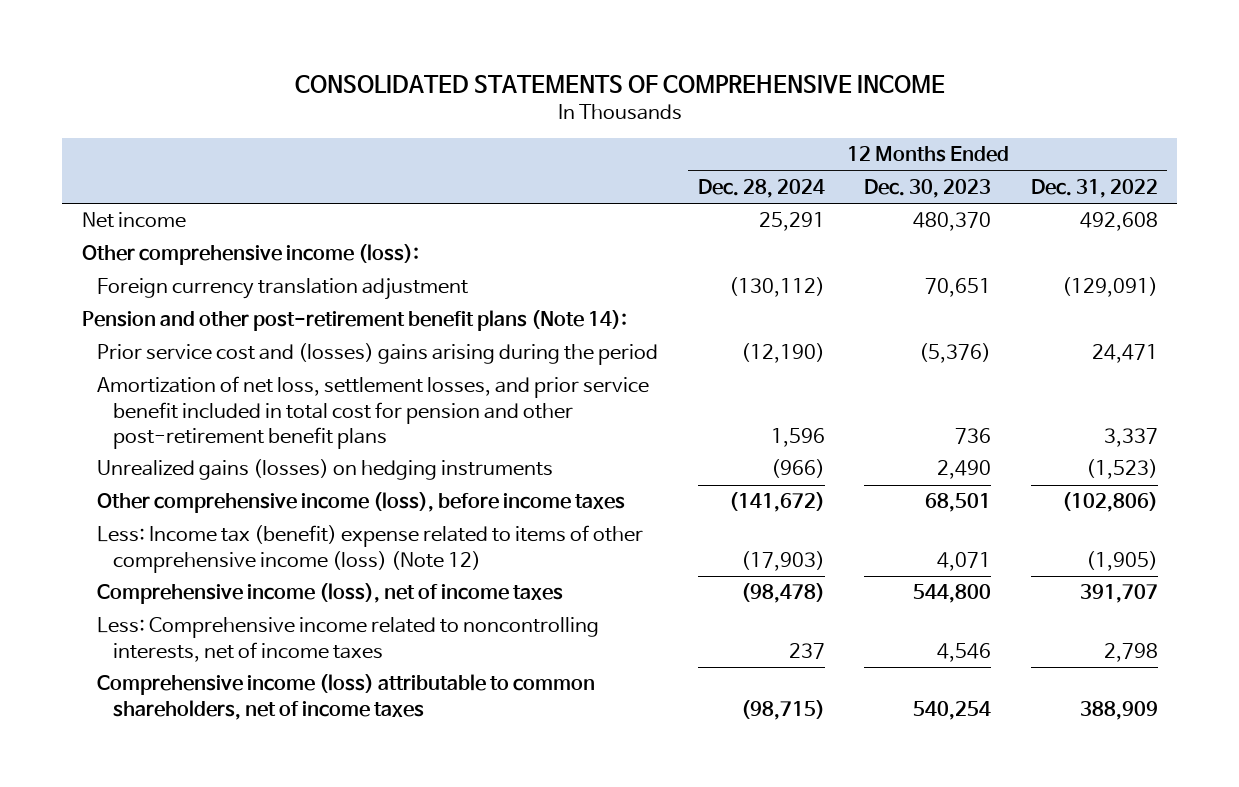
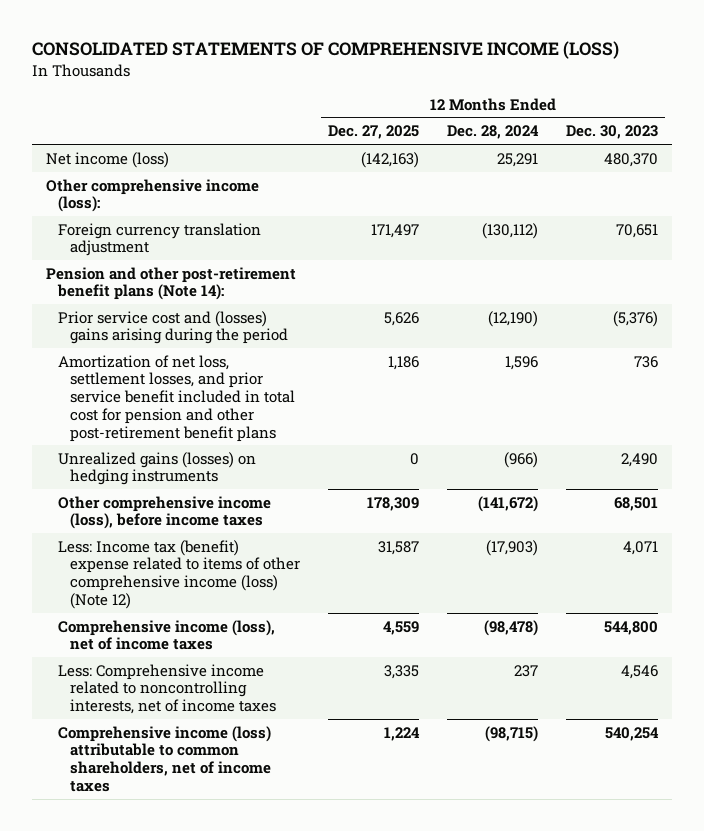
[294,75,945,95] CONSOLIDATED STATEMENTS OF COMPREHENSIVE INCOME -> [31,41,619,60] CONSOLIDATED STATEMENTS OF COMPREHENSIVE INCOME (LOSS)
[1030,178,1158,198] Dec. 31, 2022 -> none
none -> [328,125,420,140] Dec. 27, 2025
[81,212,186,229] Net income -> [45,151,169,168] Net income (loss)

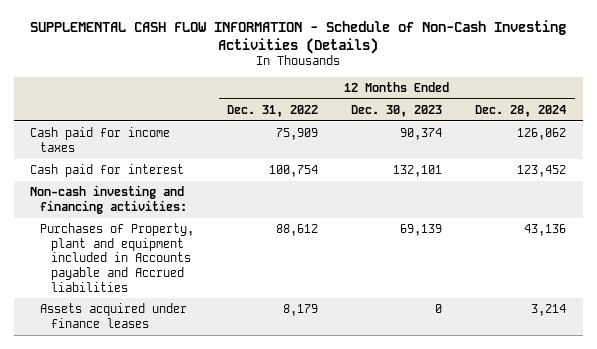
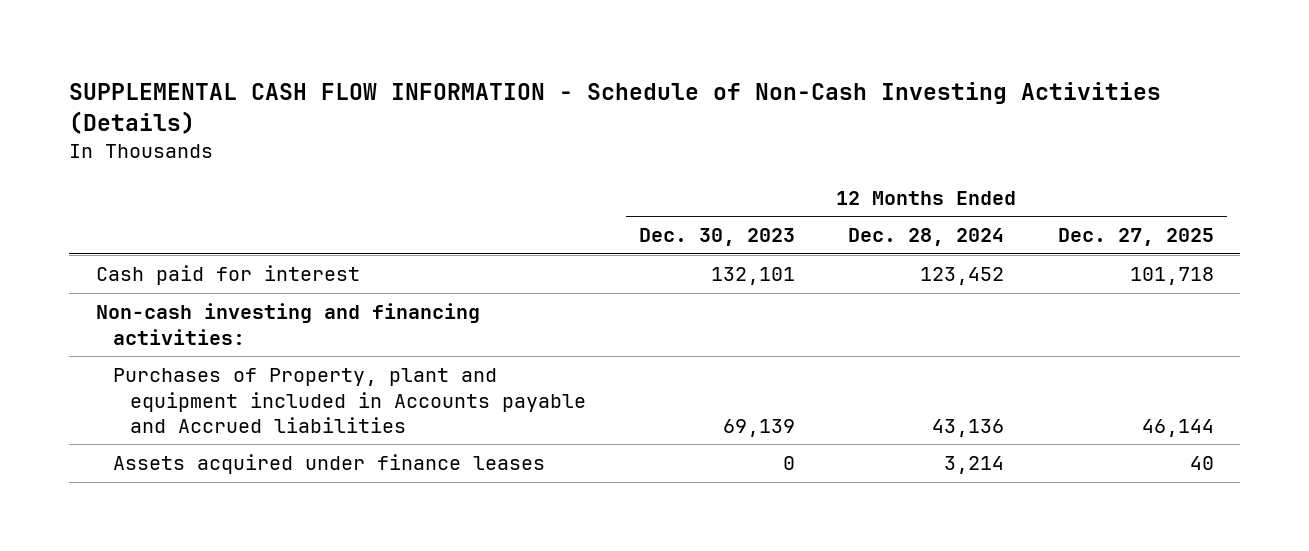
[227,104,319,117] Dec. 31, 2022 -> none
none -> [1057,228,1214,247] Dec. 27, 2025
[30,127,171,152] Cash paid for income taxes -> none

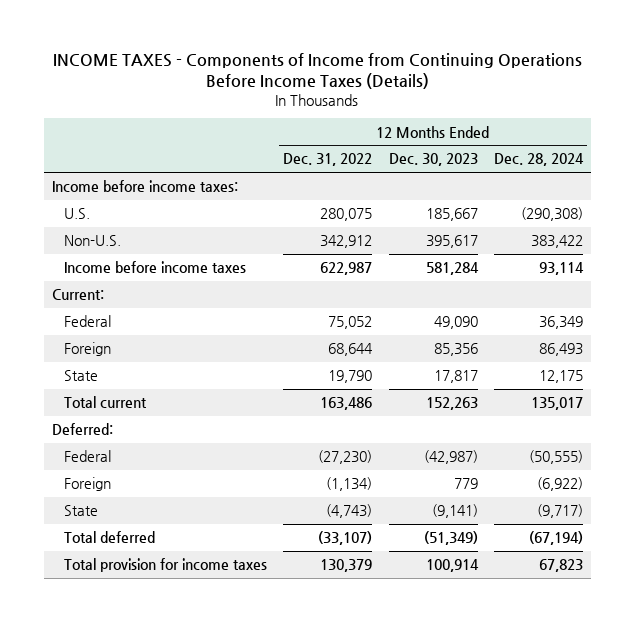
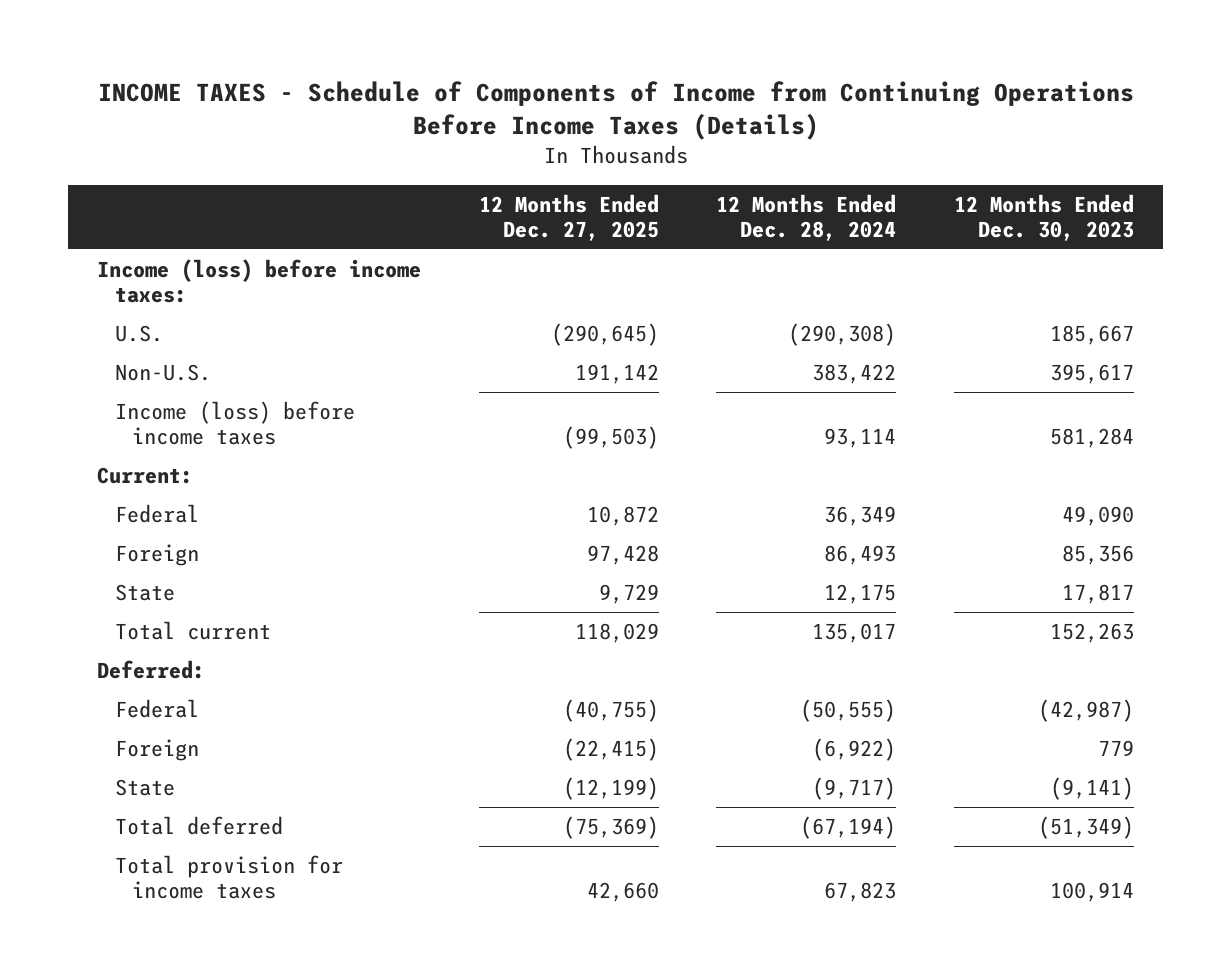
[53,53,583,90] INCOME TAXES - Components of Income from Continuing Operations Before Income Taxes (Details) -> [97,81,1134,141] INCOME TAXES - Schedule of Components of Income from Continuing Operations Before Income Taxes (Details)
[283,153,373,167] Dec. 31, 2022 -> none
none -> [478,193,659,241] 12 Months Ended Dec. 27, 2025
[52,180,239,193] Income before income taxes: -> [96,259,421,303] Income (loss) before income taxes:
[64,261,247,274] Income before income taxes -> [114,401,355,445] Income (loss) before income taxes

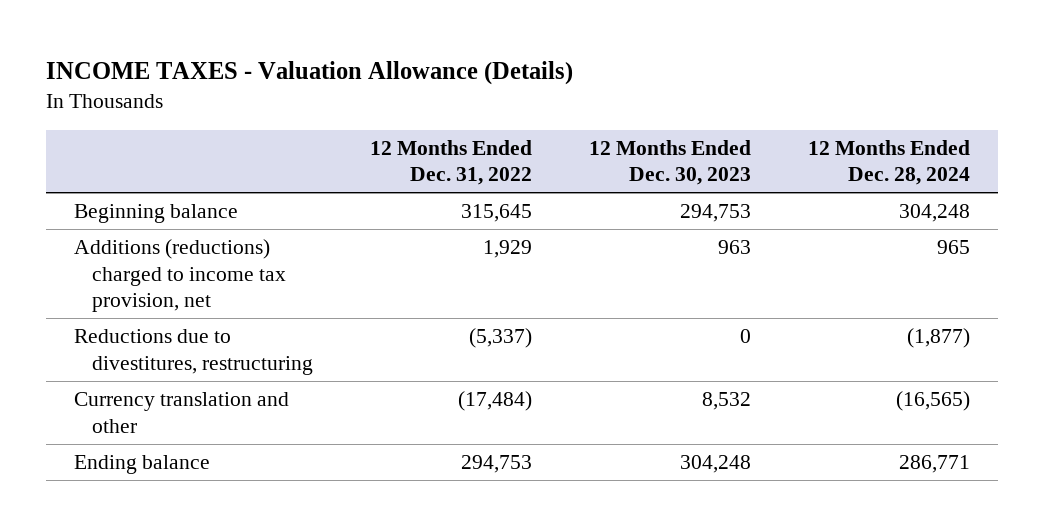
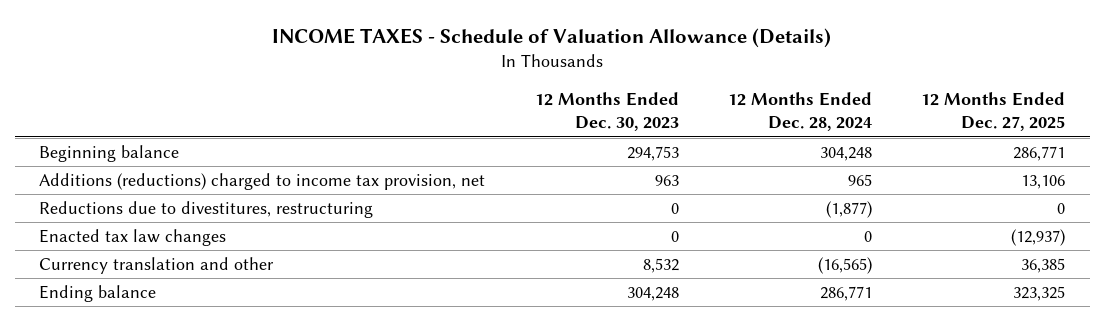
[45,61,573,86] INCOME TAXES - Valuation Allowance (Details) -> [272,27,832,48] INCOME TAXES - Schedule of Valuation Allowance (Details)
[370,139,533,186] 12 Months Ended Dec. 31, 2022 -> none
none -> [921,92,1066,132] 12 Months Ended Dec. 27, 2025
none -> [39,228,227,246] Enacted tax law changes

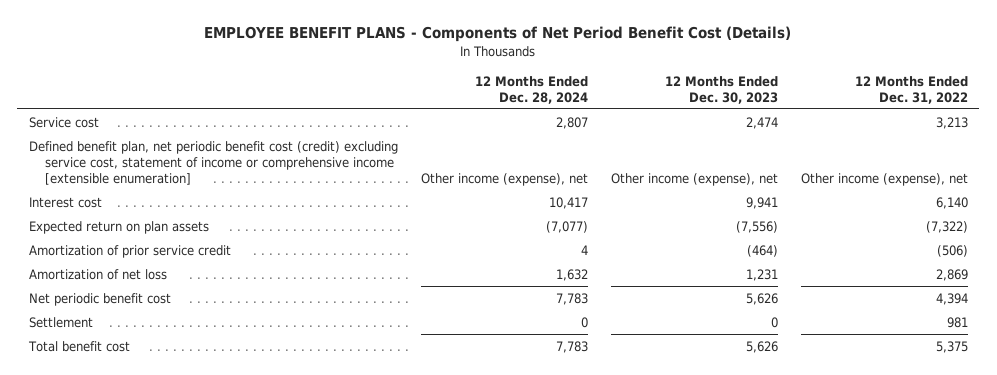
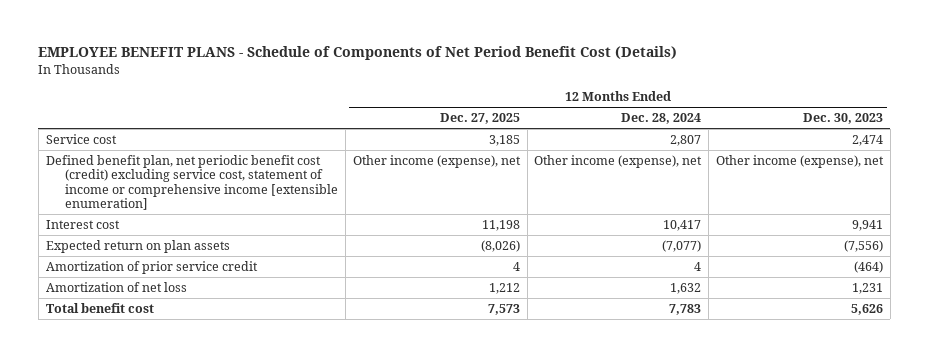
[204,25,792,42] EMPLOYEE BENEFIT PLANS - Components of Net Period Benefit Cost (Details) -> [38,46,678,61] EMPLOYEE BENEFIT PLANS - Schedule of Components of Net Period Benefit Cost (Details)
[854,75,968,104] 12 Months Ended Dec. 31, 2022 -> none
none -> [439,113,520,125] Dec. 27, 2025
[28,292,171,306] Net periodic benefit cost -> none
[28,316,93,328] Settlement -> none

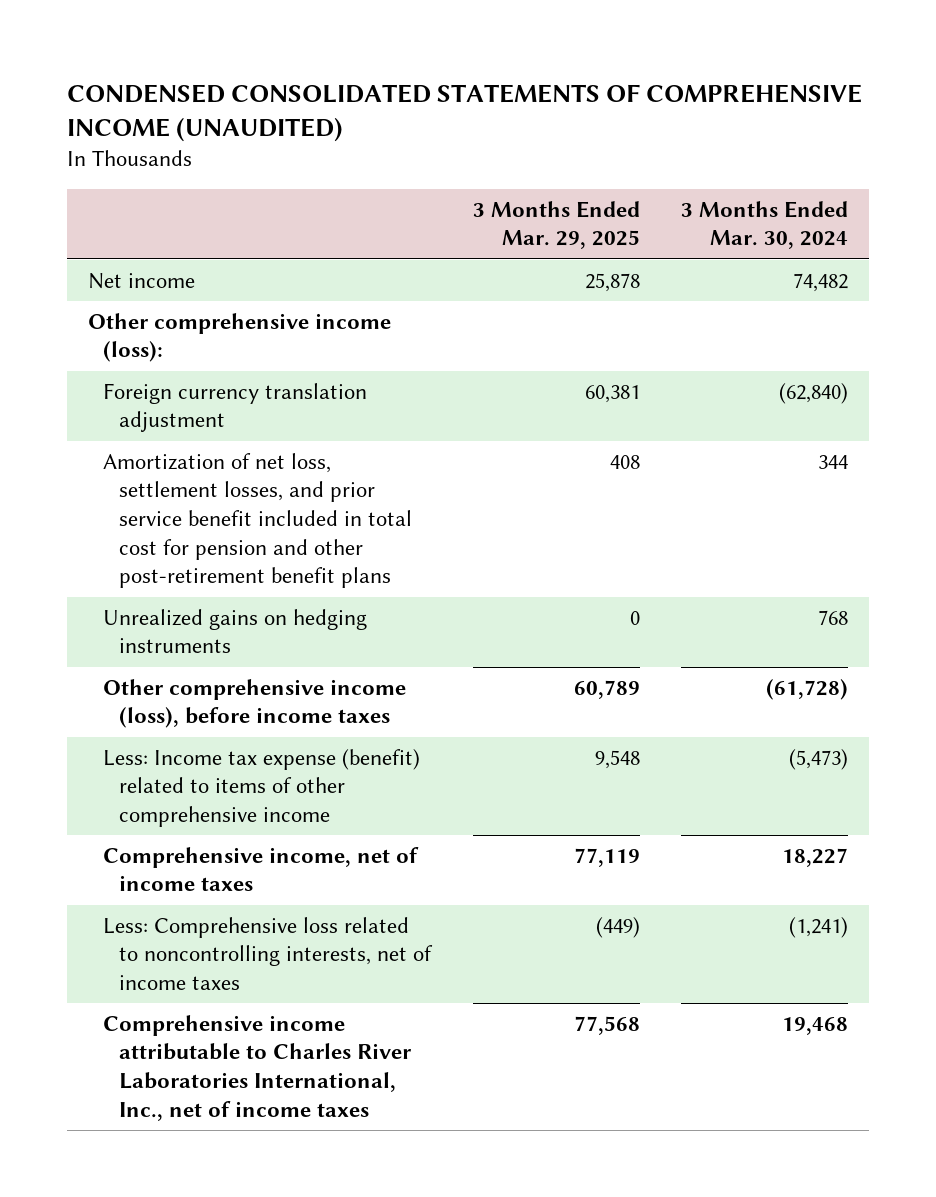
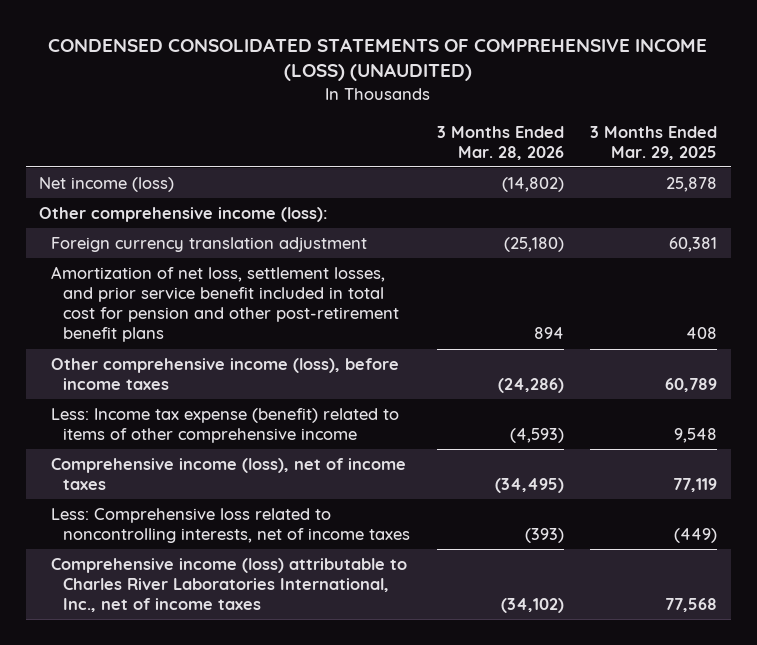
[66,83,862,143] CONDENSED CONSOLIDATED STATEMENTS OF COMPREHENSIVE INCOME (UNAUDITED) -> [48,37,708,82] CONDENSED CONSOLIDATED STATEMENTS OF COMPREHENSIVE INCOME (LOSS) (UNAUDITED)
[681,200,849,250] 3 Months Ended Mar. 30, 2024 -> none
none -> [436,125,564,160] 3 Months Ended Mar. 28, 2026
[87,272,195,289] Net income -> [39,176,175,192] Net income (loss)
[103,608,368,654] Unrealized gains on hedging instruments -> none
[103,846,420,892] Comprehensive income, net of income taxes -> [50,457,406,491] Comprehensive income (loss), net of income taxes
[103,1014,413,1121] Comprehensive income attributable to Charles River Laboratories International, Inc., net of income taxes -> [50,557,407,613] Comprehensive income (loss) attributable to Charles River Laboratories International, Inc., net of income taxes

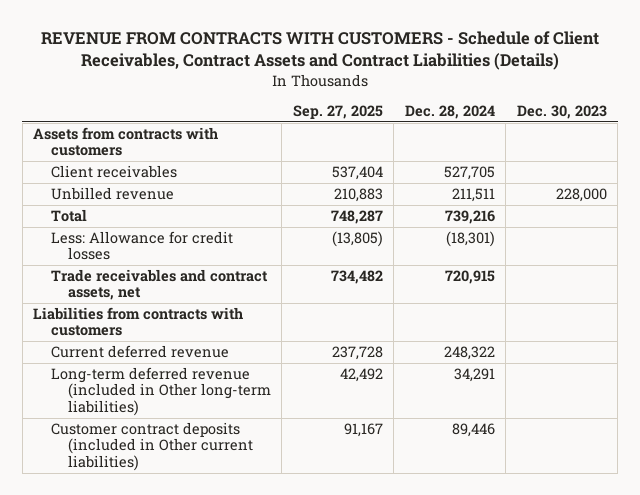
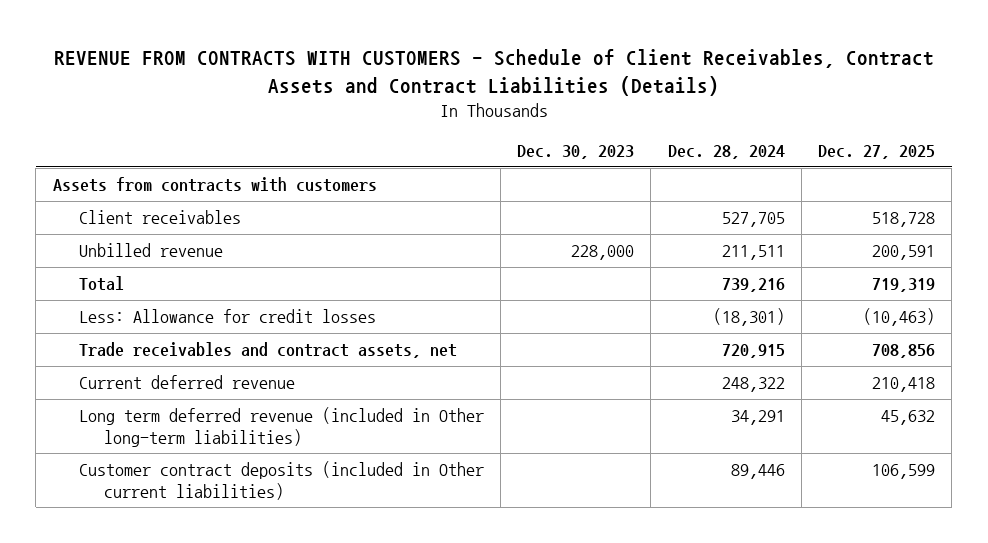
[292,104,383,119] Sep. 27, 2025 -> none
none -> [818,145,936,160] Dec. 27, 2025
[33,306,244,337] Liabilities from contracts with customers -> none
[50,366,271,416] Long-term deferred revenue (included in Other long-term liabilities) -> [78,407,484,447] Long term deferred revenue (included in Other long-term liabilities)

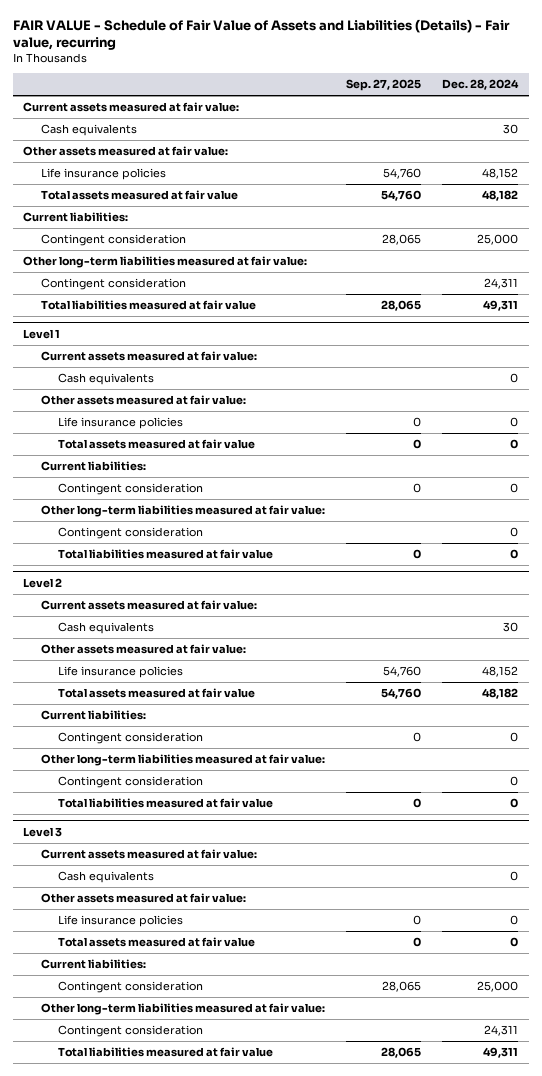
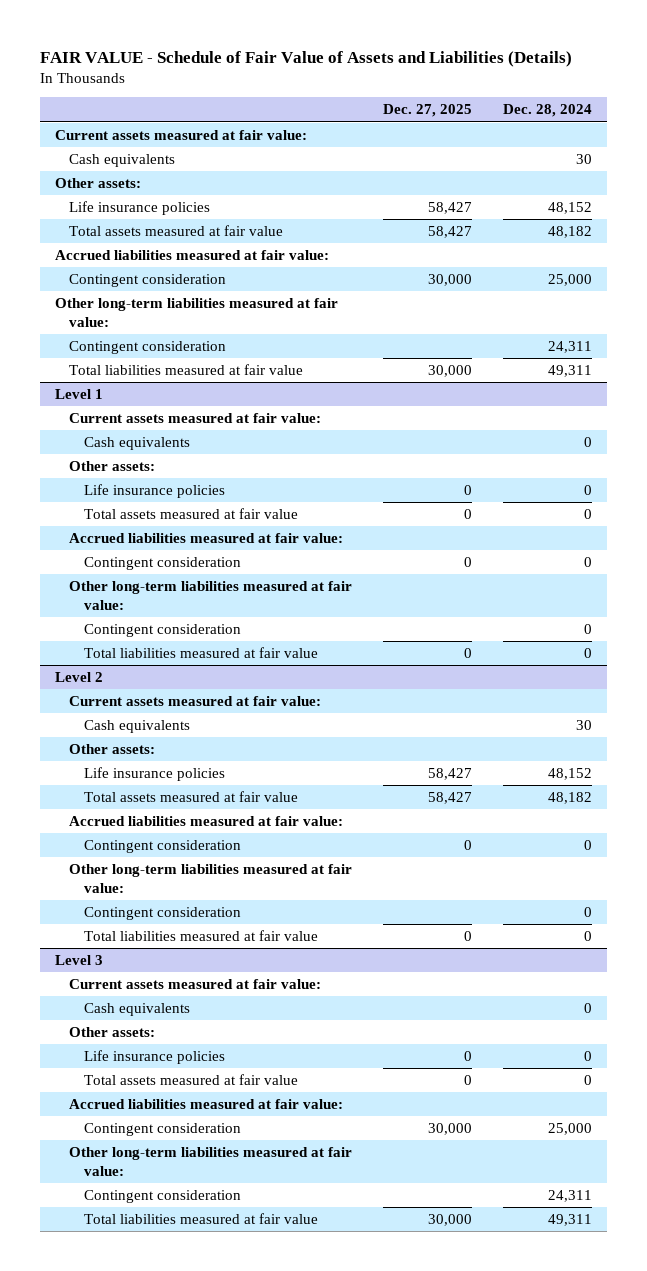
[12,18,510,51] FAIR VALUE - Schedule of Fair Value of Assets and Liabilities (Details) - Fair value, recurring -> [39,50,572,67] FAIR VALUE - Schedule of Fair Value of Assets and Liabilities (Details)
[346,79,422,92] Sep. 27, 2025 -> none
none -> [383,104,473,118] Dec. 27, 2025
[23,146,229,157] Other assets measured at fair value: -> [55,178,142,189] Other assets:
[23,212,129,223] Current liabilities: -> none
none -> [55,250,330,261] Accrued liabilities measured at fair value:
[40,395,246,406] Other assets measured at fair value: -> [69,461,156,472] Other assets:
[40,461,146,472] Current liabilities: -> none
none -> [69,533,344,544] Accrued liabilities measured at fair value:
[40,644,246,655] Other assets measured at fair value: -> [69,744,156,755] Other assets:
[40,710,146,721] Current liabilities: -> none
none -> [69,816,344,827] Accrued liabilities measured at fair value:
[40,893,246,904] Other assets measured at fair value: -> [69,1027,156,1038] Other assets:
[40,959,146,970] Current liabilities: -> none
none -> [69,1099,344,1110] Accrued liabilities measured at fair value:

